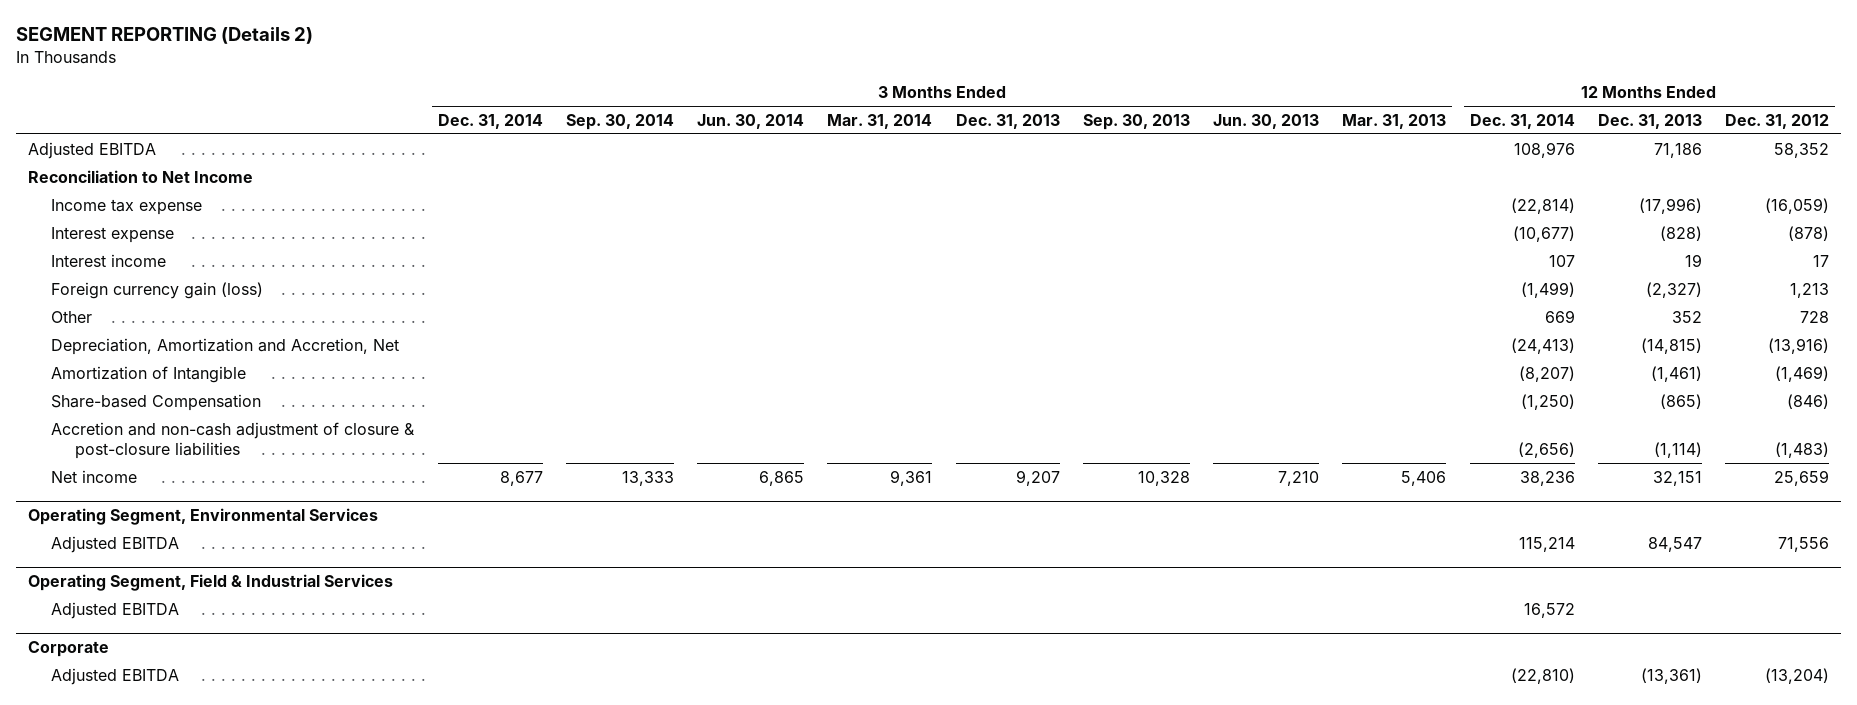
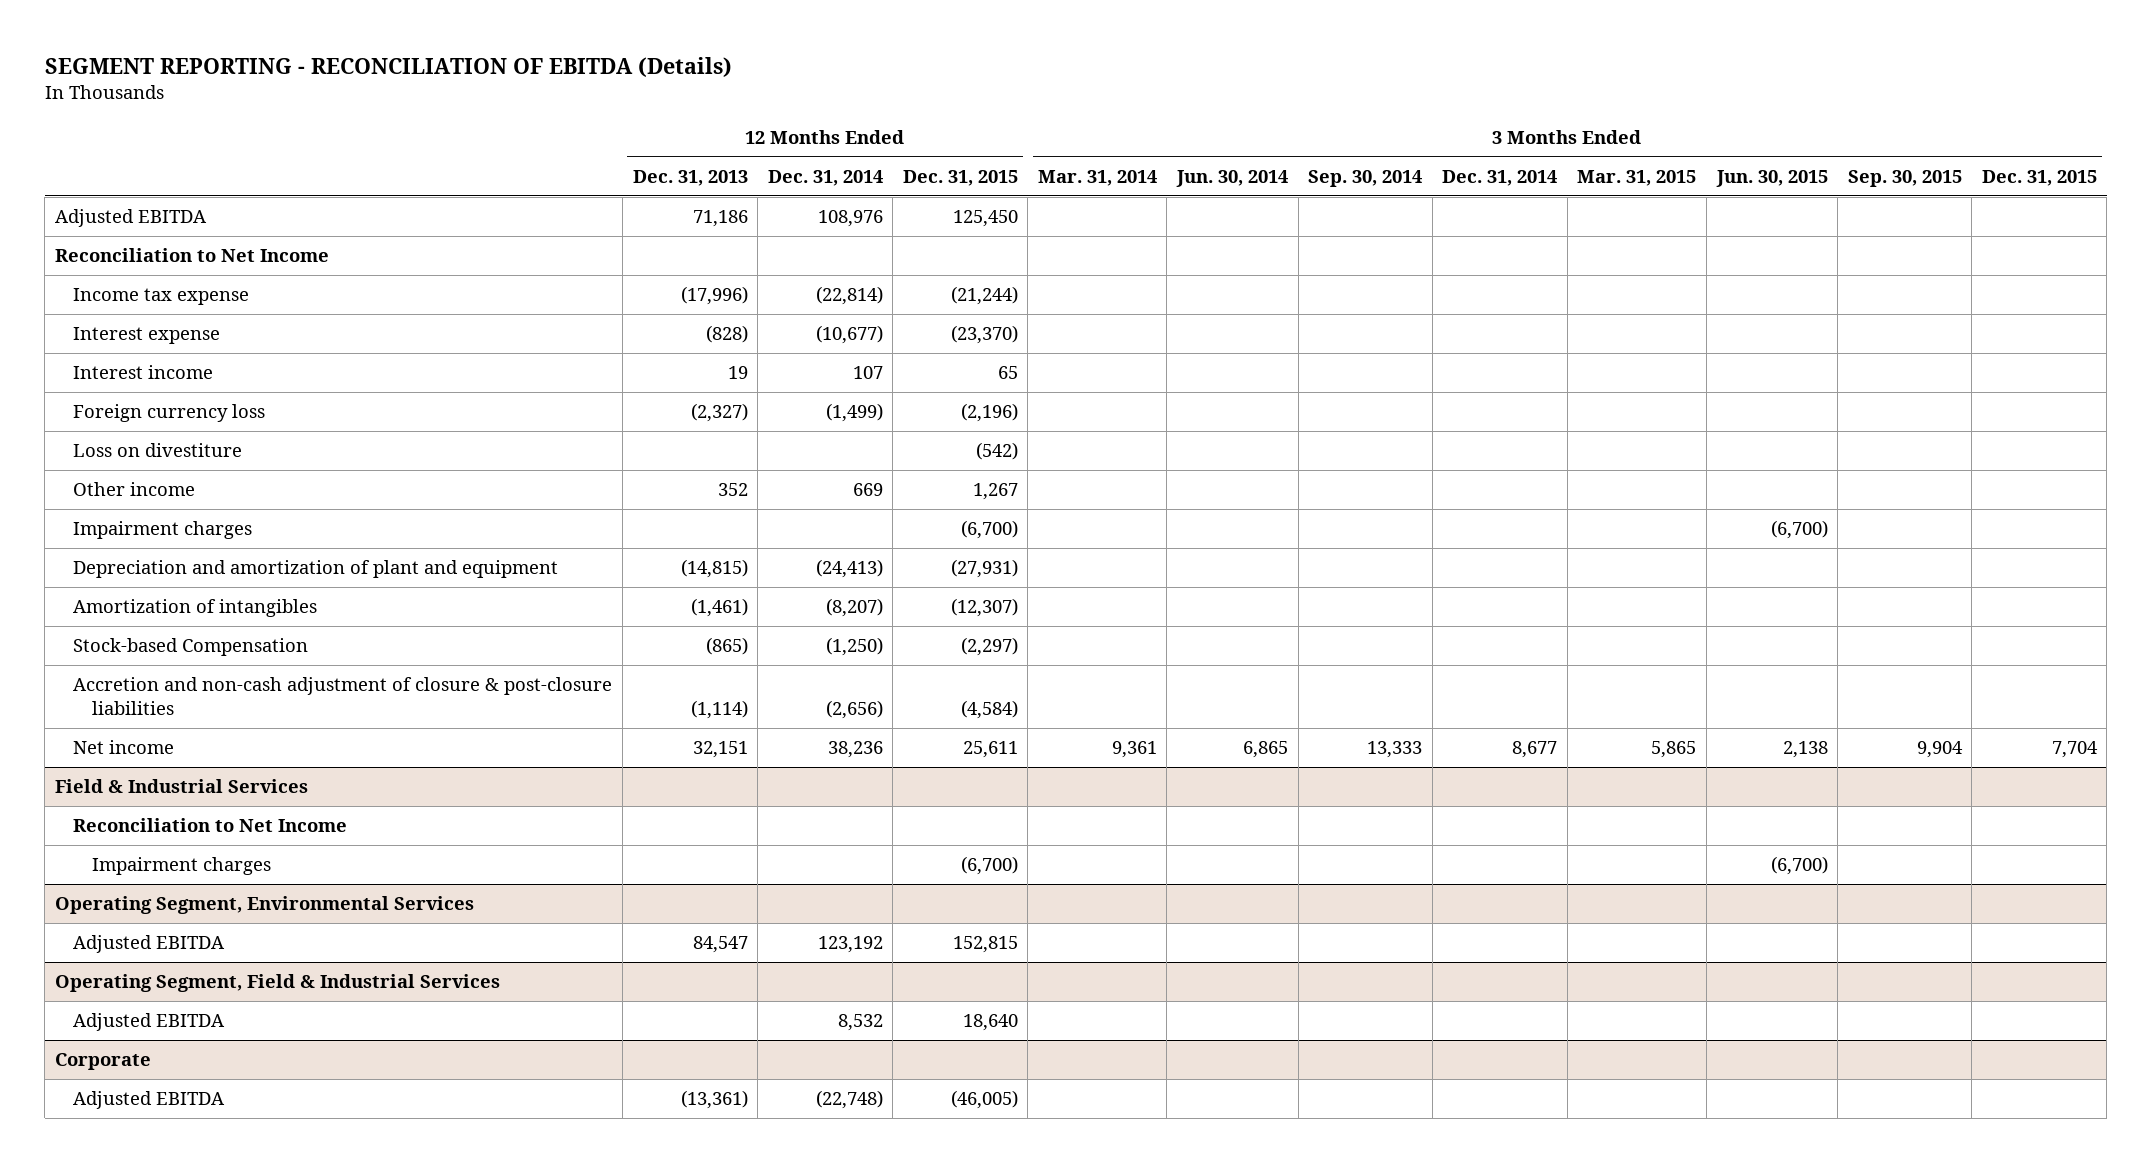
[16,27,314,45] SEGMENT REPORTING (Details 2) -> [44,56,732,77] SEGMENT REPORTING - RECONCILIATION OF EBITDA (Details)
[955,113,1060,129] Dec. 31, 2013 -> none
[1082,113,1190,130] Sep. 30, 2013 -> none
[1213,113,1320,129] Jun. 30, 2013 -> none
[1342,113,1447,129] Mar. 31, 2013 -> none
[1725,113,1830,129] Dec. 31, 2012 -> none
none -> [902,169,1018,186] Dec. 31, 2015
none -> [1577,169,1697,186] Mar. 31, 2015
none -> [1715,169,1828,187] Jun. 30, 2015
none -> [1847,169,1962,187] Sep. 30, 2015
none -> [1981,169,2097,186] Dec. 31, 2015
[51,281,264,299] Foreign currency gain (loss) -> [73,404,266,423] Foreign currency loss
none -> [73,443,243,458] Loss on divestiture
[51,310,93,323] Other -> [73,482,196,497] Other income
none -> [73,521,253,540] Impairment charges
[51,337,400,355] Depreciation, Amortization and Accretion, Net -> [73,560,559,579] Depreciation and amortization of plant and equipment
[51,365,247,383] Amortization of Intangible -> [73,599,318,618] Amortization of intangibles
[51,393,262,411] Share-based Compensation -> [73,638,309,657] Stock-based Compensation
none -> [54,779,308,794] Field & Industrial Services
none -> [73,818,348,833] Reconciliation to Net Income
none -> [92,857,272,876] Impairment charges
[1518,536,1575,552] 115,214 -> [817,936,883,954] 123,192
[1523,602,1575,618] 16,572 -> [837,1014,883,1032] 8,532
[1510,667,1575,684] (22,810) -> [815,1090,883,1110] (22,748)

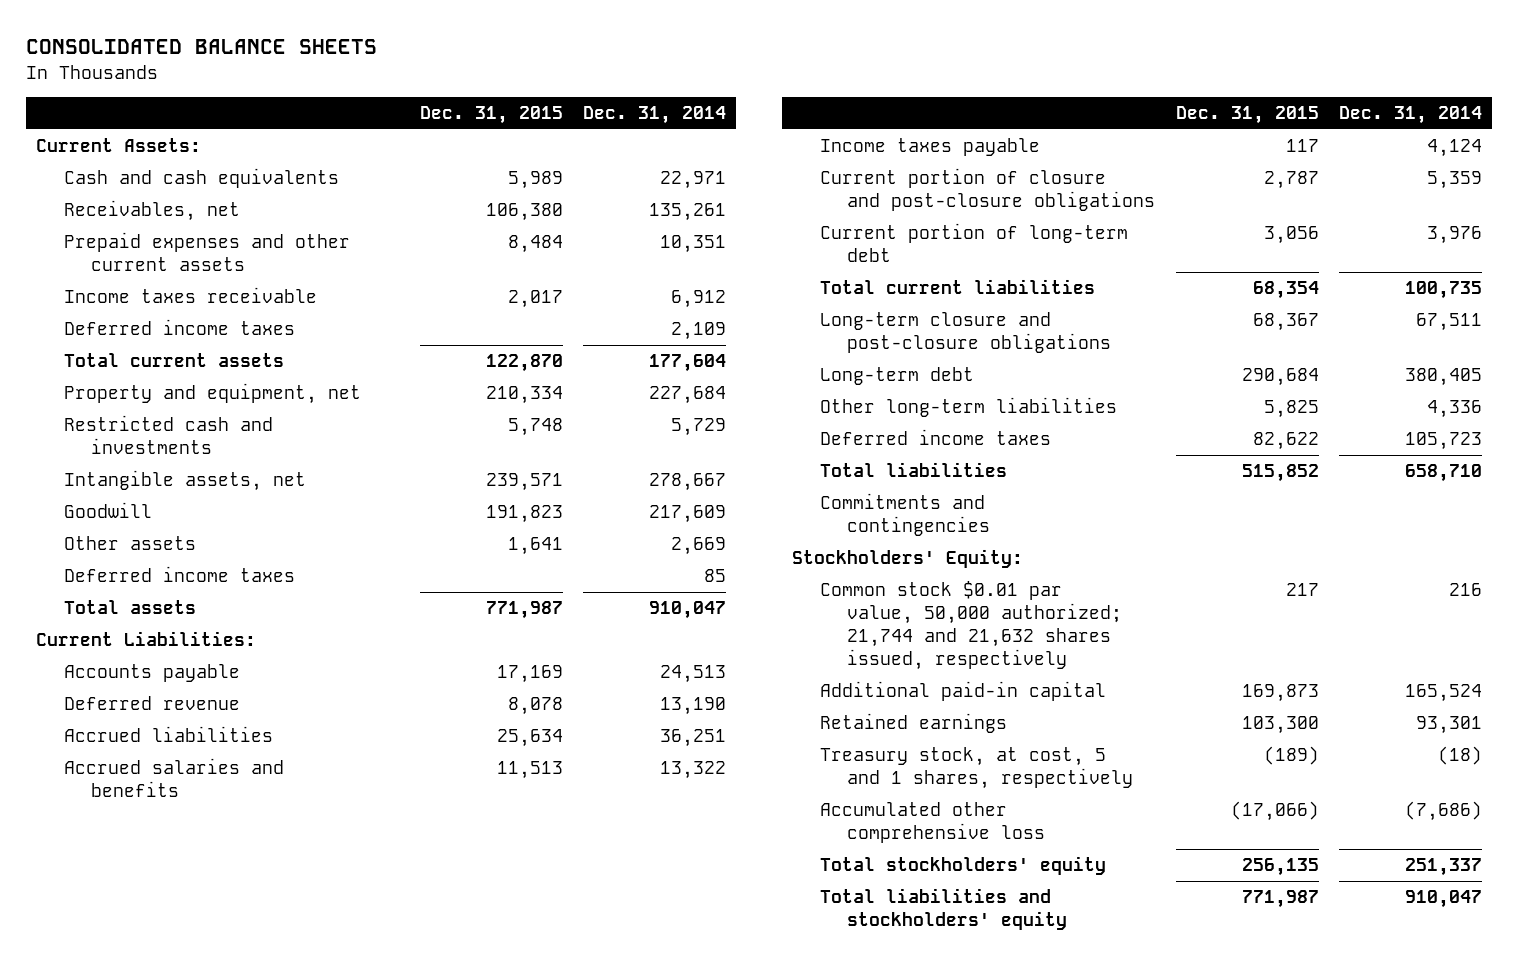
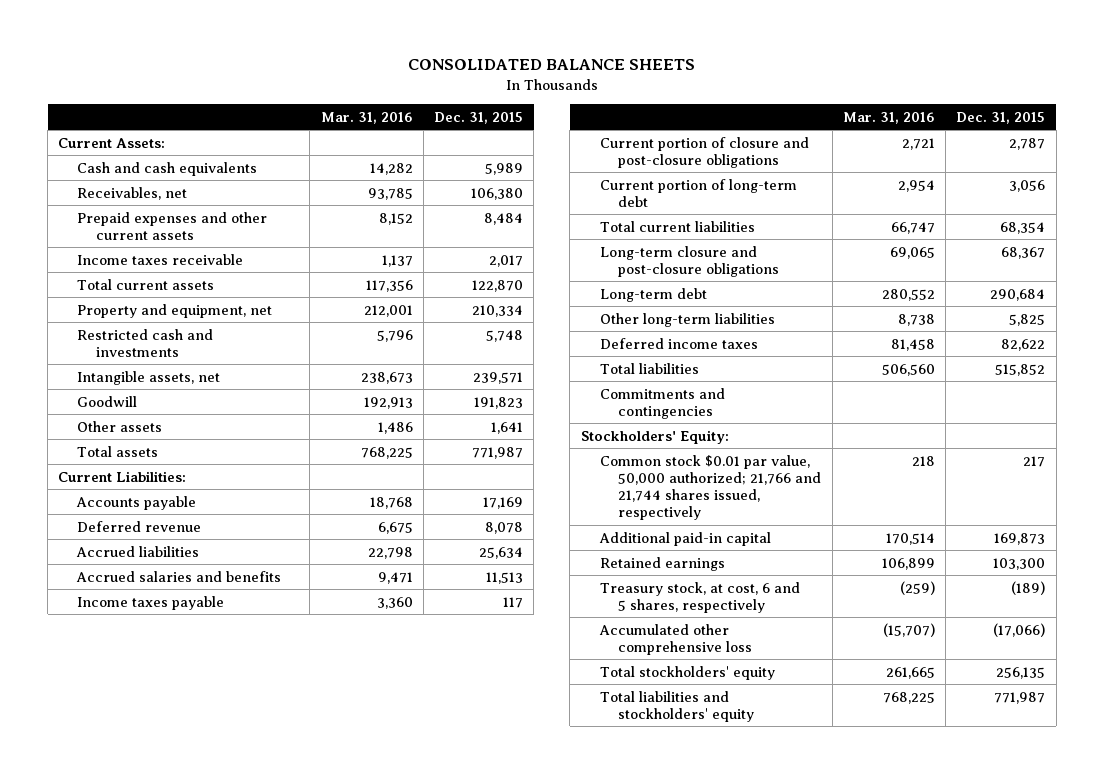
[583,106,727,125] Dec. 31, 2014 -> none
none -> [320,111,413,124] Mar. 31, 2016
[63,319,295,336] Deferred income taxes -> none
[63,566,295,583] Deferred income taxes -> none
[819,581,1123,671] Common stock $0.01 par value, 50,000 authorized; 21,744 and 21,632 shares issued, respectively -> [599,454,822,520] Common stock $0.01 par value, 50,000 authorized; 21,766 and 21,744 shares issued, respectively
[819,747,1134,790] Treasury stock, at cost, 5 and 1 shares, respectively -> [599,581,800,613] Treasury stock, at cost, 6 and 5 shares, respectively

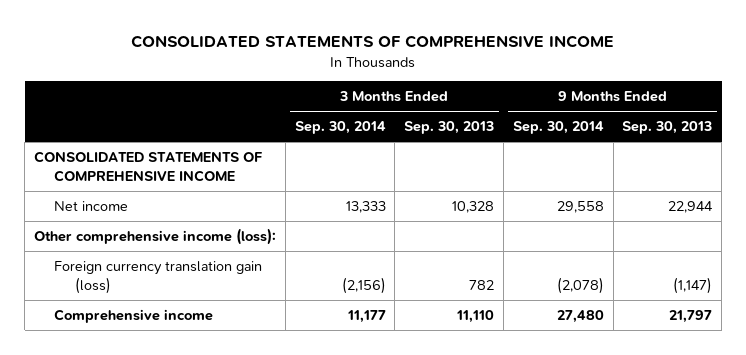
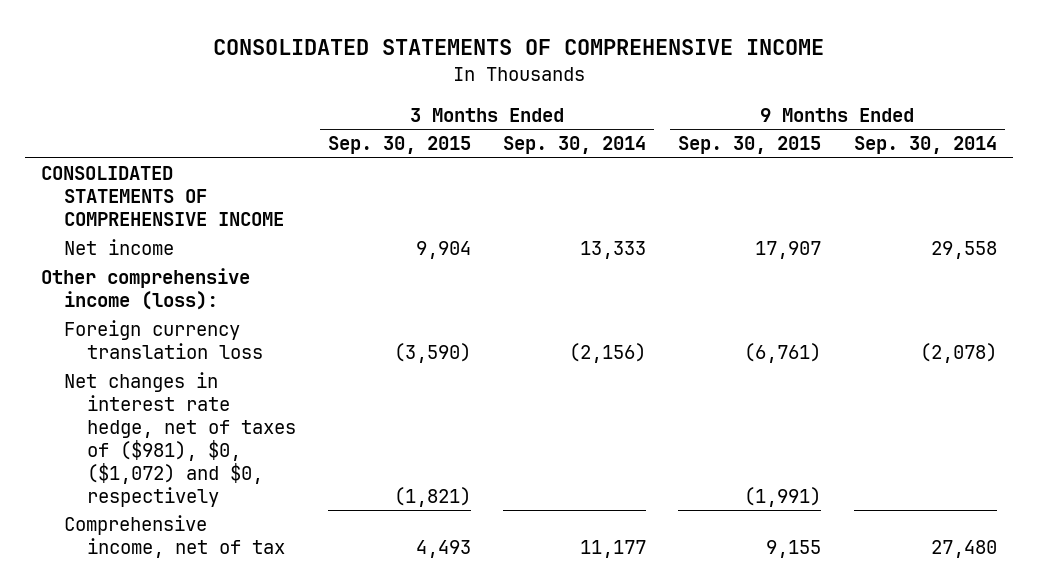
[404,121,495,135] Sep. 30, 2013 -> none
[622,121,713,135] Sep. 30, 2013 -> none
none -> [327,136,471,155] Sep. 30, 2015
none -> [678,136,822,155] Sep. 30, 2015
[54,260,263,294] Foreign currency translation gain (loss) -> [63,320,263,360] Foreign currency translation loss
none -> [63,372,296,507] Net changes in interest rate hedge, net of taxes of ($981), $0, ($1,072) and $0, respectively
[54,308,214,323] Comprehensive income -> [63,515,285,559] Comprehensive income, net of tax

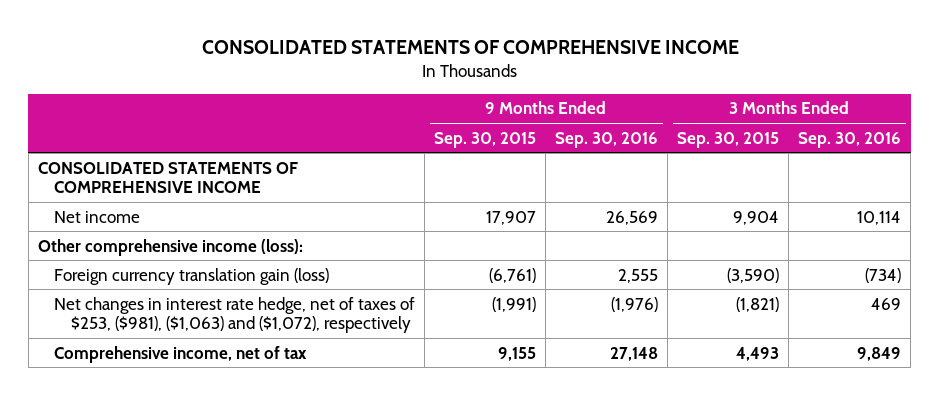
[503,136,647,155] Sep. 30, 2014 -> none
[853,136,997,155] Sep. 30, 2014 -> none
none -> [555,131,659,148] Sep. 30, 2016
none -> [798,131,902,148] Sep. 30, 2016
[63,320,263,360] Foreign currency translation loss -> [54,267,330,285] Foreign currency translation gain (loss)
[63,372,296,507] Net changes in interest rate hedge, net of taxes of ($981), $0, ($1,072) and $0, respectively -> [54,296,416,334] Net changes in interest rate hedge, net of taxes of $253, ($981), ($1,063) and ($1,072), respectively

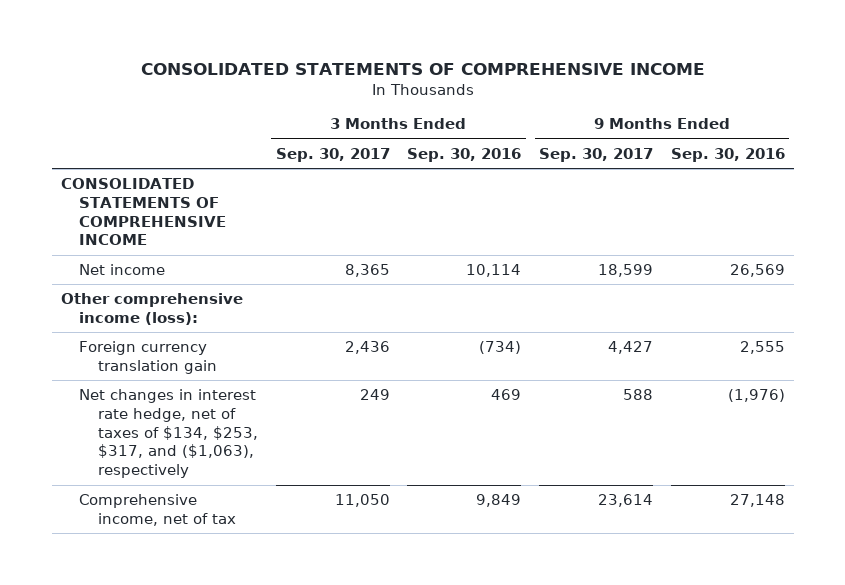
[434,131,537,148] Sep. 30, 2015 -> none
[677,131,780,148] Sep. 30, 2015 -> none
none -> [275,147,390,162] Sep. 30, 2017
none -> [538,147,653,162] Sep. 30, 2017
[54,267,330,285] Foreign currency translation gain (loss) -> [79,341,217,374] Foreign currency translation gain
[54,296,416,334] Net changes in interest rate hedge, net of taxes of $253, ($981), ($1,063) and ($1,072), respectively -> [79,389,258,479] Net changes in interest rate hedge, net of taxes of $134, $253, $317, and ($1,063), respectively

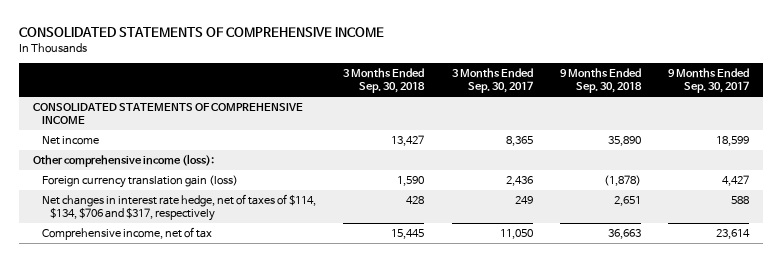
[407,147,522,162] Sep. 30, 2016 -> none
[670,147,785,162] Sep. 30, 2016 -> none
none -> [343,68,426,94] 3 Months Ended Sep. 30, 2018
none -> [559,68,642,94] 9 Months Ended Sep. 30, 2018
[79,341,217,374] Foreign currency translation gain -> [41,175,238,189] Foreign currency translation gain (loss)
[79,389,258,479] Net changes in interest rate hedge, net of taxes of $134, $253, $317, and ($1,063), respectively -> [41,194,316,222] Net changes in interest rate hedge, net of taxes of $114, $134, $706 and $317, respectively

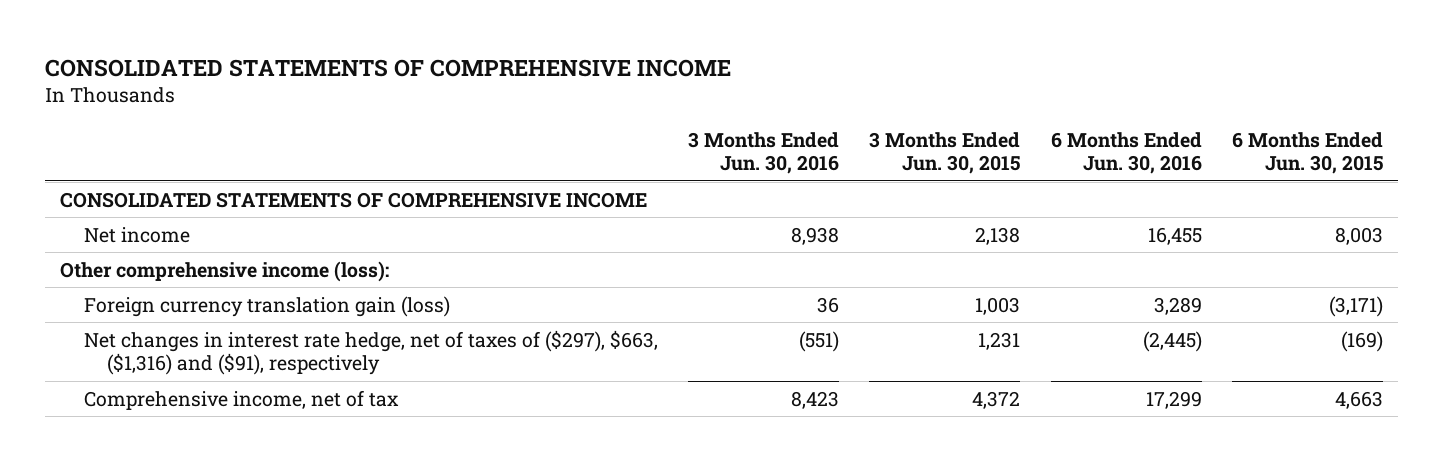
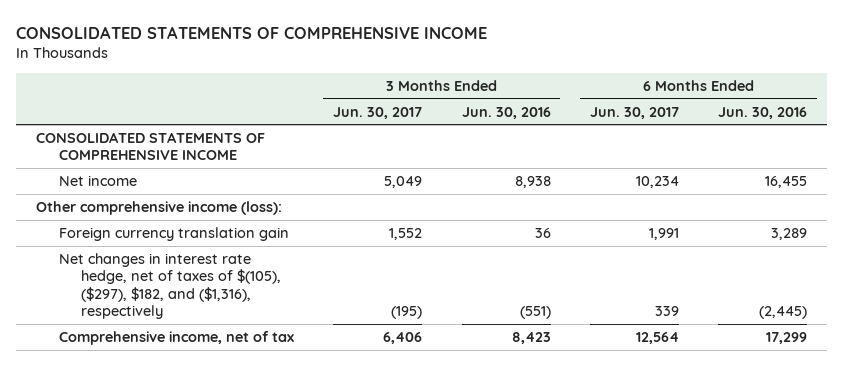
[869,131,1021,175] 3 Months Ended Jun. 30, 2015 -> none
[1231,131,1383,175] 6 Months Ended Jun. 30, 2015 -> none
none -> [333,106,423,119] Jun. 30, 2017
none -> [589,106,679,119] Jun. 30, 2017
[83,295,450,317] Foreign currency translation gain (loss) -> [58,227,289,242] Foreign currency translation gain
[83,329,658,376] Net changes in interest rate hedge, net of taxes of ($297), $663, ($1,316) and ($91), respectively -> [58,253,282,320] Net changes in interest rate hedge, net of taxes of $(105), ($297), $182, and ($1,316), respectively

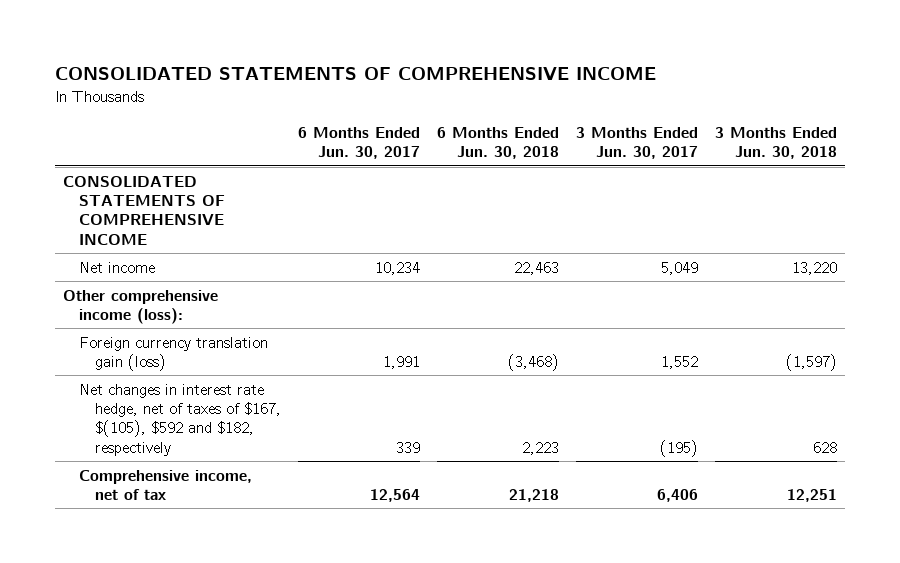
[461,106,551,119] Jun. 30, 2016 -> none
[718,106,808,119] Jun. 30, 2016 -> none
none -> [436,126,559,160] 6 Months Ended Jun. 30, 2018
none -> [714,126,837,160] 3 Months Ended Jun. 30, 2018
[58,227,289,242] Foreign currency translation gain -> [79,336,269,372] Foreign currency translation gain (loss)
[58,253,282,320] Net changes in interest rate hedge, net of taxes of $(105), ($297), $182, and ($1,316), respectively -> [79,383,281,456] Net changes in interest rate hedge, net of taxes of $167, $(105), $592 and $182, respectively

